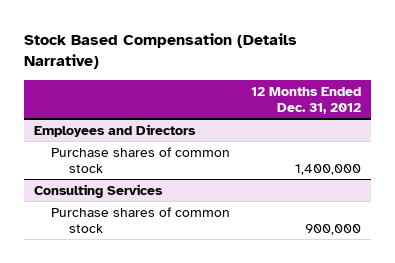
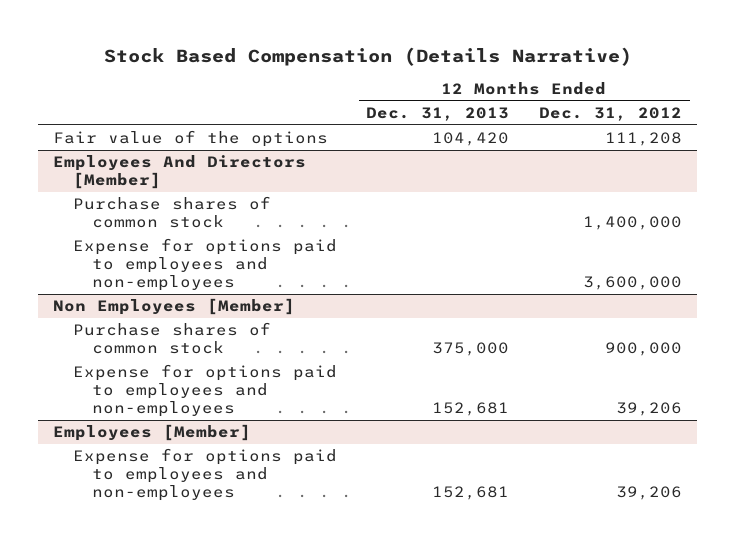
none -> [366,107,510,122] Dec. 31, 2013
none -> [53,130,329,148] Fair value of the options
[34,123,197,137] Employees and Directors -> [53,155,307,190] Employees And Directors [Member]
[34,183,164,198] Consulting Services -> none
none -> [72,238,337,292] Expense for options paid to employees and non-employees
none -> [53,298,296,316] Non Employees [Member]
none -> [72,364,337,418] Expense for options paid to employees and non-employees
none -> [53,424,252,442] Employees [Member]
none -> [72,448,337,502] Expense for options paid to employees and non-employees

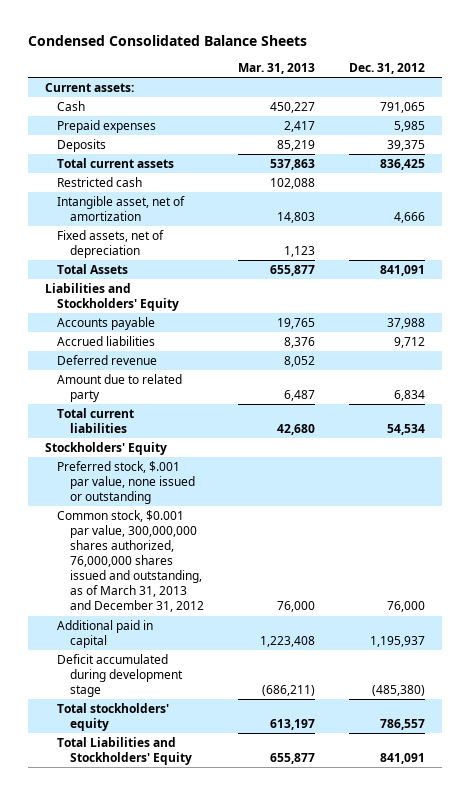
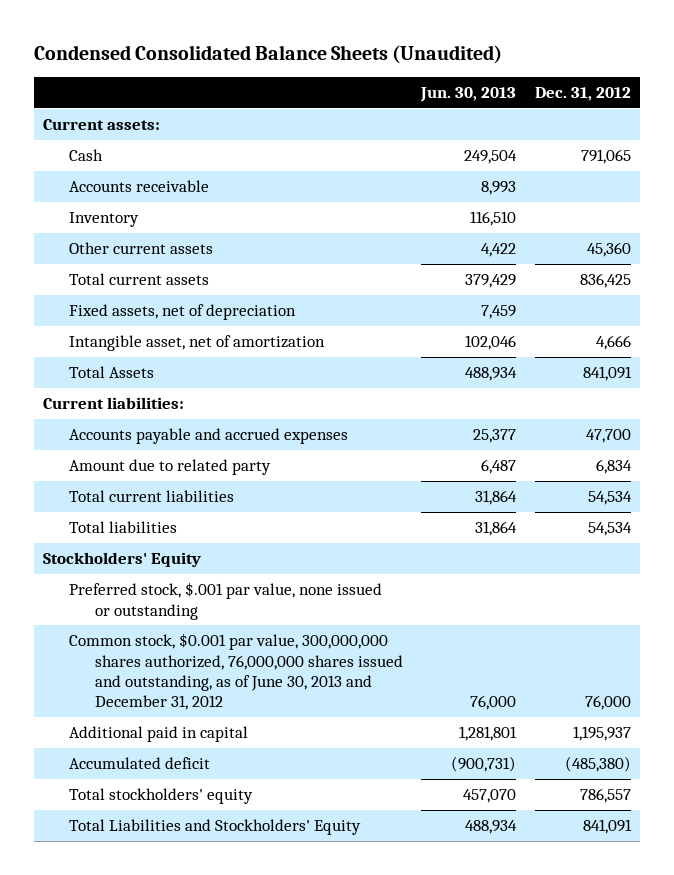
[27,35,307,47] Condensed Consolidated Balance Sheets -> [33,44,502,64] Condensed Consolidated Balance Sheets (Unaudited)
[238,63,316,75] Mar. 31, 2013 -> none
none -> [420,87,517,103] Jun. 30, 2013
[57,119,157,133] Prepaid expenses -> none
[57,138,107,152] Deposits -> none
none -> [68,180,209,193] Accounts receivable
none -> [68,212,139,228] Inventory
none -> [68,242,213,255] Other current assets
[57,176,143,187] Restricted cash -> none
[57,195,186,221] Intangible asset, net of amortization -> [68,335,325,352] Intangible asset, net of amortization
[44,282,180,311] Liabilities and Stockholders' Equity -> none
[57,335,156,346] Accrued liabilities -> none
[57,354,158,365] Deferred revenue -> none
none -> [42,397,184,410] Current liabilities:
[57,316,156,330] Accounts payable -> [68,428,348,445] Accounts payable and accrued expenses
[386,317,425,329] 37,988 -> [585,429,631,444] 47,700
none -> [68,521,177,534] Total liabilities
[57,509,205,613] Common stock, $0.001 par value, 300,000,000 shares authorized, 76,000,000 shares issued and outstanding, as of March 31, 2013 and December 31, 2012 -> [68,633,403,710] Common stock, $0.001 par value, 300,000,000 shares authorized, 76,000,000 shares issued and outstanding, as of June 30, 2013 and December 31, 2012
[57,653,184,698] Deficit accumulated during development stage -> [68,757,210,770] Accumulated deficit

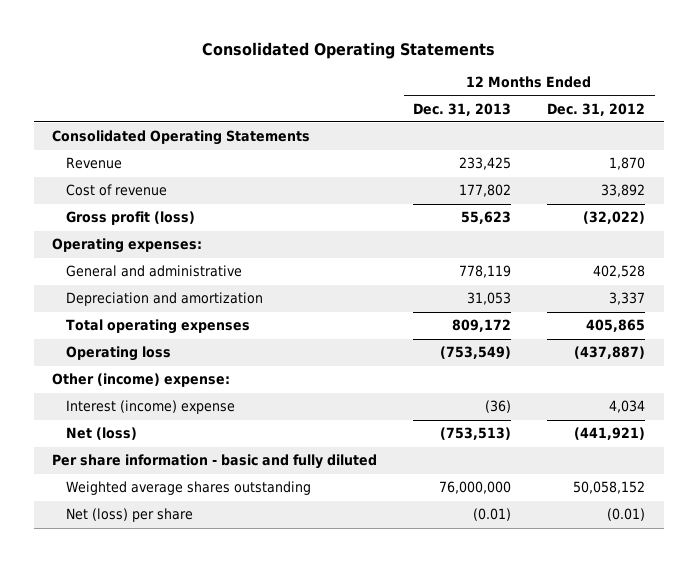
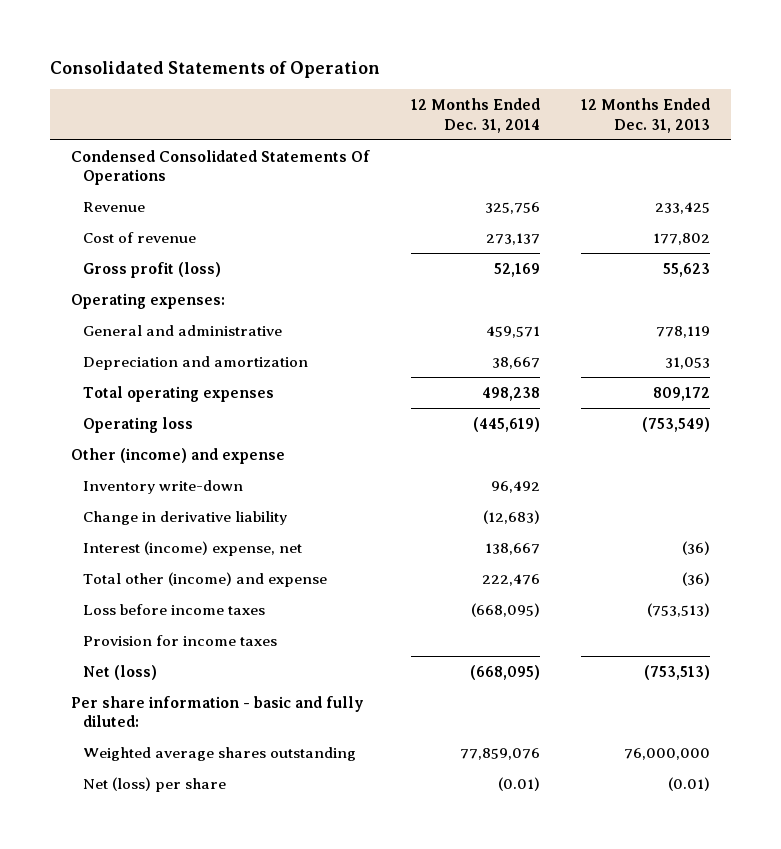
[201,42,495,60] Consolidated Operating Statements -> [50,60,381,78] Consolidated Statements of Operation
[547,102,646,116] Dec. 31, 2012 -> none
none -> [410,97,540,133] 12 Months Ended Dec. 31, 2014
[51,130,310,146] Consolidated Operating Statements -> [70,149,370,186] Condensed Consolidated Statements Of Operations
[51,373,230,388] Other (income) expense: -> [70,447,285,464] Other (income) and expense
none -> [83,479,244,494] Inventory write-down
none -> [83,510,288,525] Change in derivative liability
[65,400,235,415] Interest (income) expense -> [83,540,303,556] Interest (income) expense, net
none -> [83,571,328,587] Total other (income) and expense
none -> [83,603,266,615] Loss before income taxes
none -> [83,634,278,646] Provision for income taxes
[51,454,377,470] Per share information - basic and fully diluted -> [70,695,364,728] Per share information - basic and fully diluted:

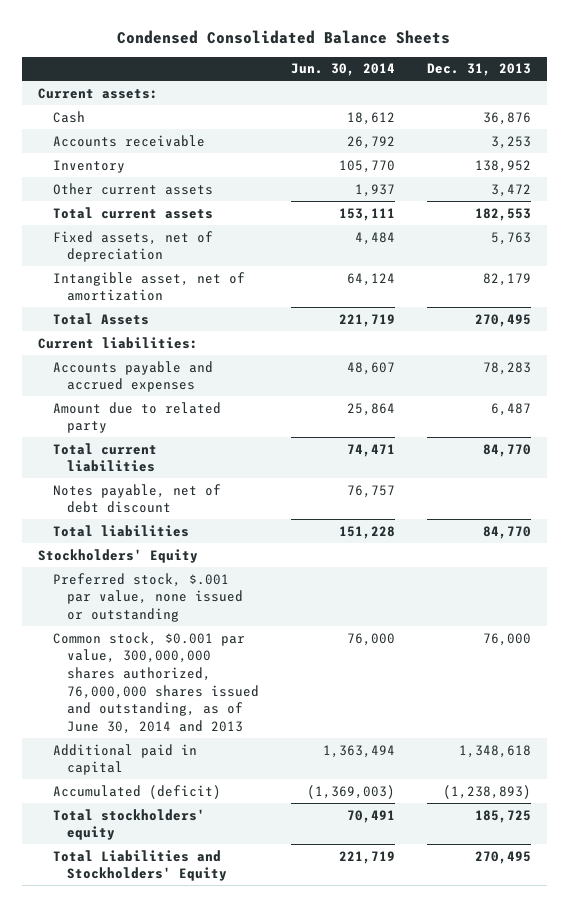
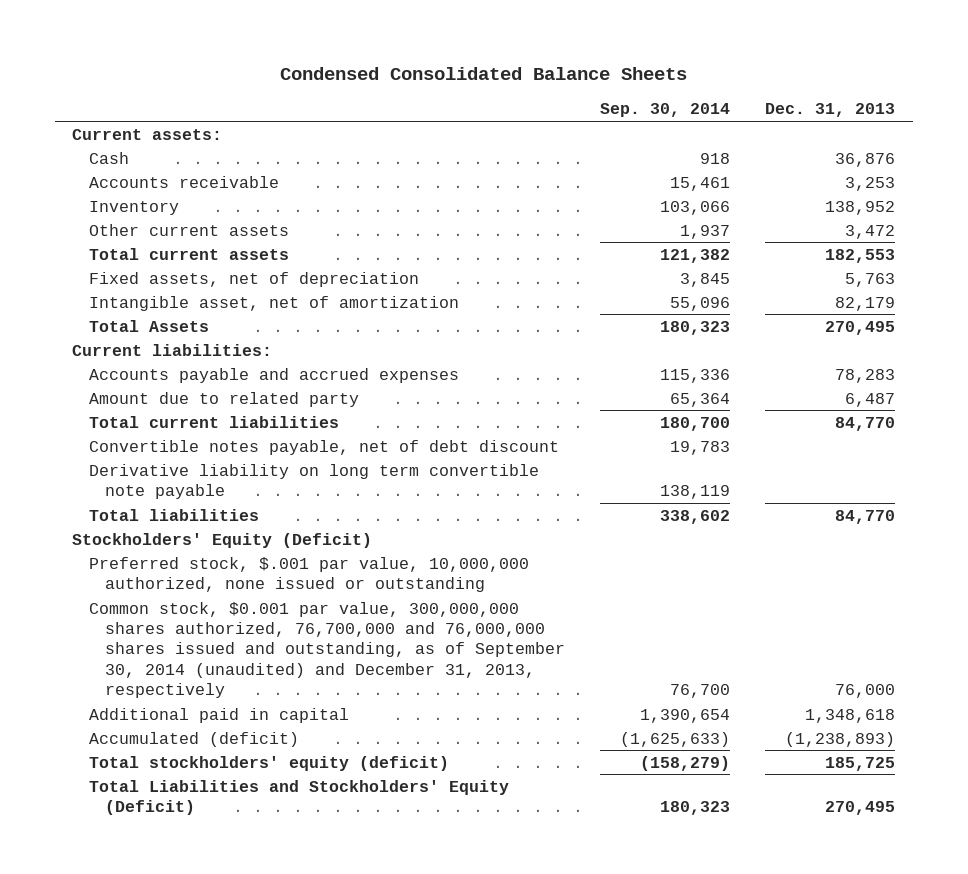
[291,63,396,77] Jun. 30, 2014 -> none
none -> [600,103,731,118] Sep. 30, 2014
[52,483,221,514] Notes payable, net of debt discount -> [88,439,559,455] Convertible notes payable, net of debt discount
none -> [88,463,539,500] Derivative liability on long term convertible note payable
[37,548,198,563] Stockholders' Equity -> [72,532,373,548] Stockholders' Equity (Deficit)
[52,572,244,623] Preferred stock, $.001 par value, none issued or outstanding -> [88,556,529,593] Preferred stock, $.001 par value, 10,000,000 authorized, none issued or outstanding
[52,631,260,735] Common stock, $0.001 par value, 300,000,000 shares authorized, 76,000,000 shares issued and outstanding, as of June 30, 2014 and 2013 -> [88,601,566,699] Common stock, $0.001 par value, 300,000,000 shares authorized, 76,700,000 and 76,000,000 shares issued and outstanding, as of September 30, 2014 (unaudited) and December 31, 2013, respectively
[52,808,205,841] Total stockholders' equity -> [88,755,449,771] Total stockholders' equity (deficit)
[52,849,228,882] Total Liabilities and Stockholders' Equity -> [88,779,509,816] Total Liabilities and Stockholders' Equity (Deficit)

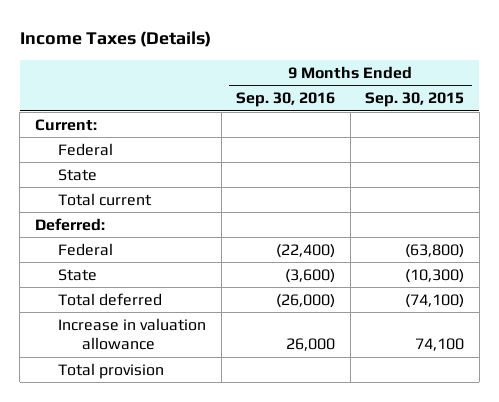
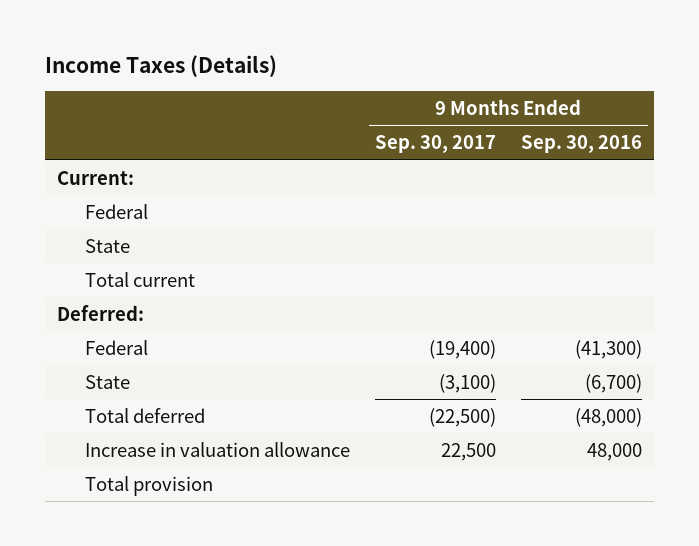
[365,92,465,108] Sep. 30, 2015 -> none
none -> [374,135,496,154] Sep. 30, 2017
[276,243,336,258] (22,400) -> [574,339,642,359] (41,300)
[285,268,336,283] (3,600) -> [584,373,642,393] (6,700)
[276,293,336,308] (26,000) -> [574,407,642,427] (48,000)
[286,338,336,352] 26,000 -> [586,442,642,461] 48,000

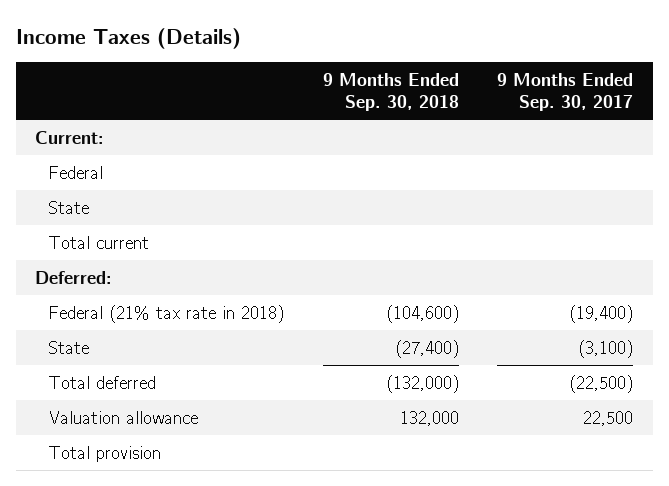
[520,135,642,154] Sep. 30, 2016 -> none
none -> [322,72,459,111] 9 Months Ended Sep. 30, 2018
[84,339,148,355] Federal -> [48,304,285,323] Federal (21% tax rate in 2018)
[84,441,350,457] Increase in valuation allowance -> [48,410,199,424] Valuation allowance

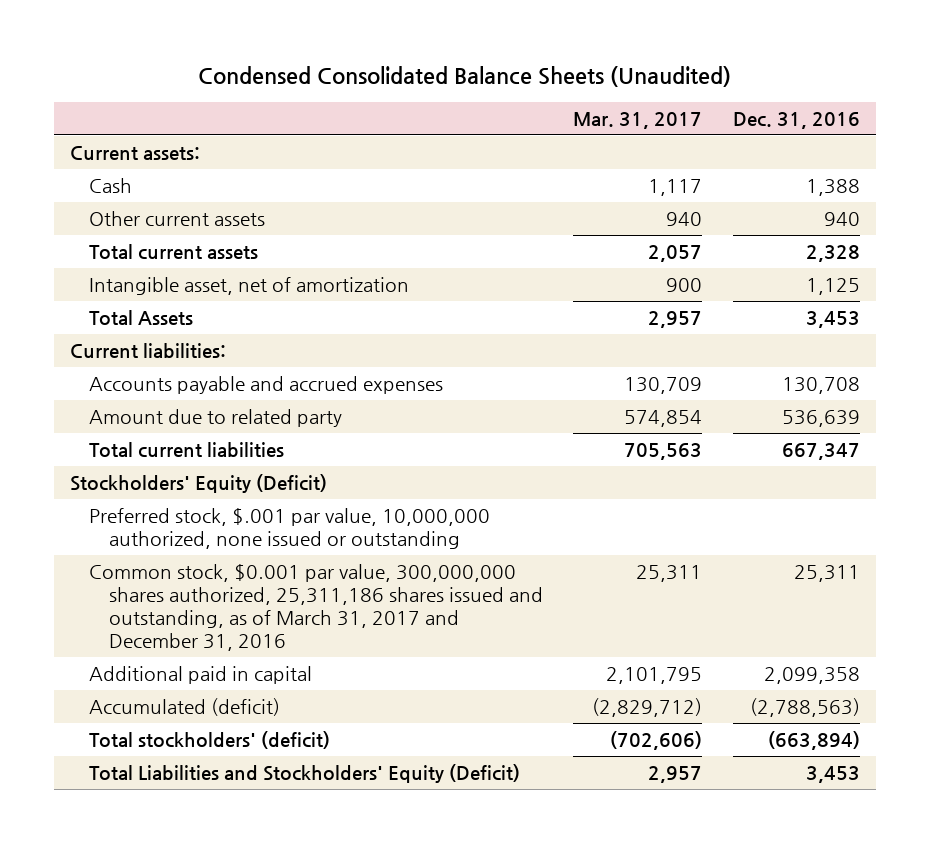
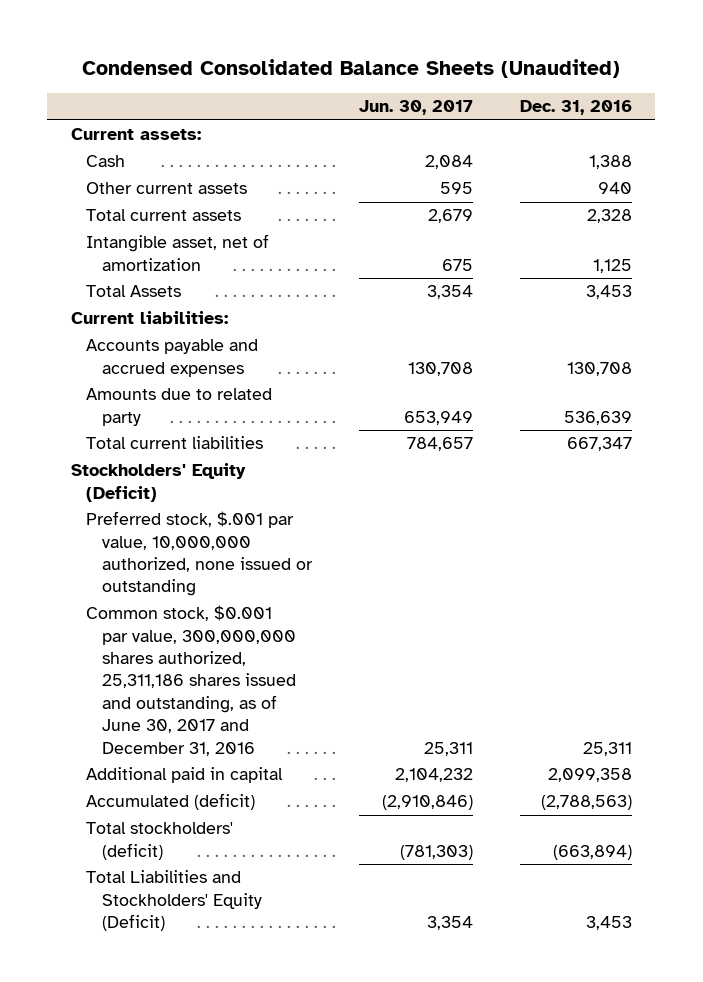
[573,111,703,129] Mar. 31, 2017 -> none
none -> [358,100,473,116] Jun. 30, 2017
[89,408,343,427] Amount due to related party -> [86,388,273,426] Amounts due to related party
[89,563,543,651] Common stock, $0.001 par value, 300,000,000 shares authorized, 25,311,186 shares issued and outstanding, as of March 31, 2017 and December 31, 2016 -> [86,605,297,756] Common stock, $0.001 par value, 300,000,000 shares authorized, 25,311,186 shares issued and outstanding, as of June 30, 2017 and December 31, 2016

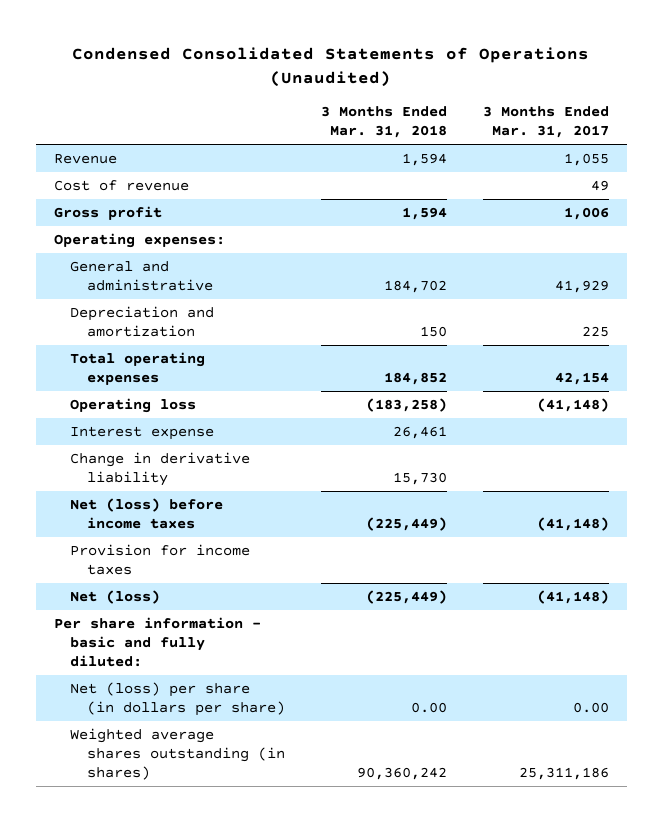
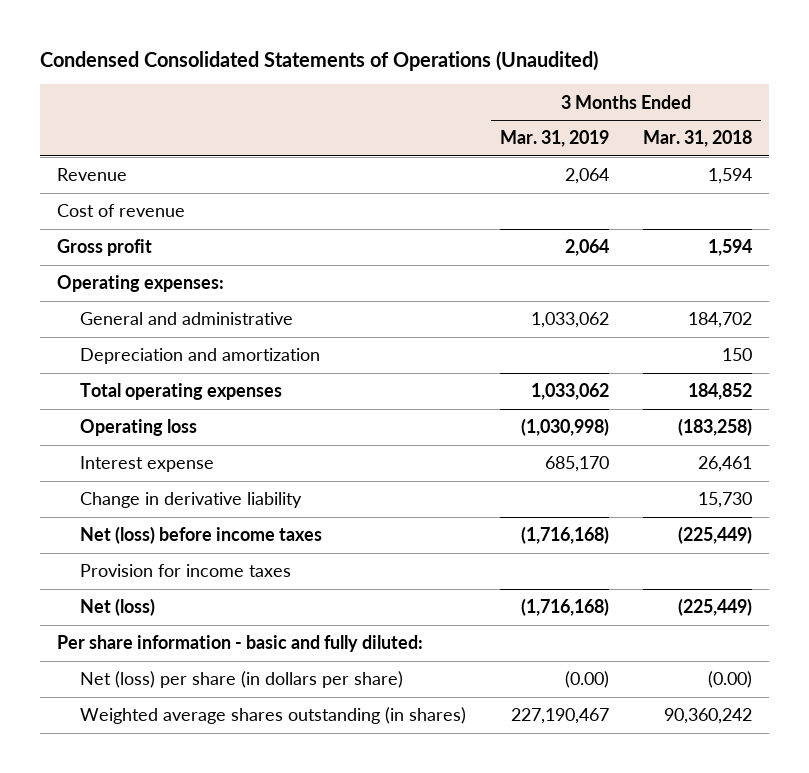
[482,106,609,139] 3 Months Ended Mar. 31, 2017 -> none
none -> [499,130,609,148] Mar. 31, 2019
[410,702,447,714] 0.00 -> [707,671,752,689] (0.00)

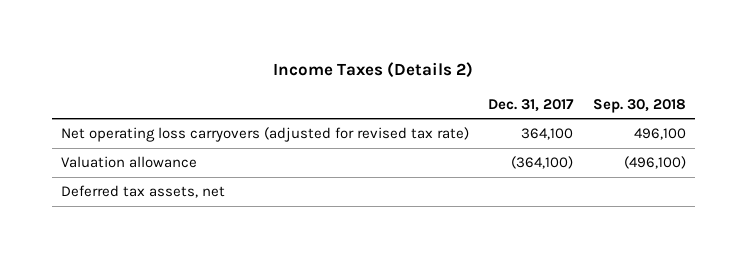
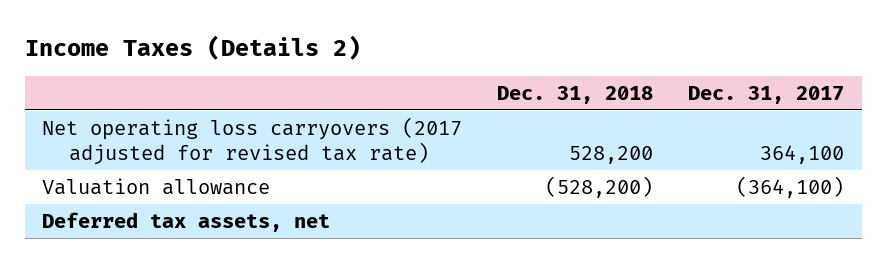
[592,98,686,113] Sep. 30, 2018 -> none
none -> [497,85,654,104] Dec. 31, 2018
[61,127,470,143] Net operating loss carryovers (adjusted for revised tax rate) -> [42,116,463,165] Net operating loss carryovers (2017 adjusted for revised tax rate)

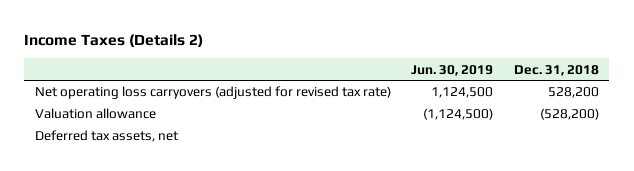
[688,85,845,104] Dec. 31, 2017 -> none
none -> [411,64,494,76] Jun. 30, 2019
[42,116,463,165] Net operating loss carryovers (2017 adjusted for revised tax rate) -> [34,86,391,100] Net operating loss carryovers (adjusted for revised tax rate)

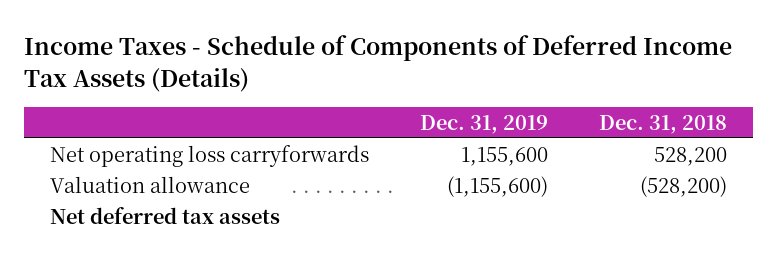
[24,34,204,48] Income Taxes (Details 2) -> [24,35,733,92] Income Taxes - Schedule of Components of Deferred Income Tax Assets (Details)
[411,64,494,76] Jun. 30, 2019 -> none
none -> [419,114,548,134] Dec. 31, 2019
[34,86,391,100] Net operating loss carryovers (adjusted for revised tax rate) -> [49,144,369,167] Net operating loss carryforwards
[34,130,179,143] Deferred tax assets, net -> [49,206,280,224] Net deferred tax assets

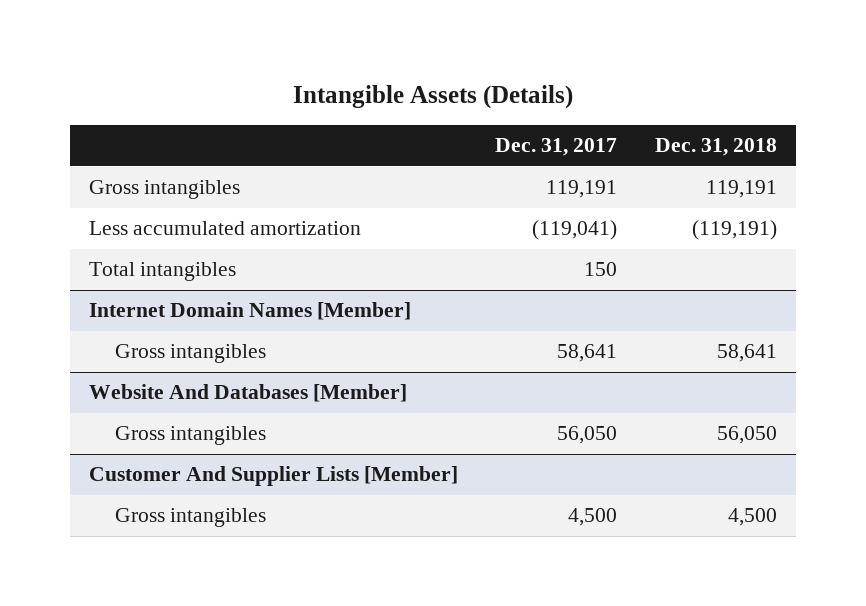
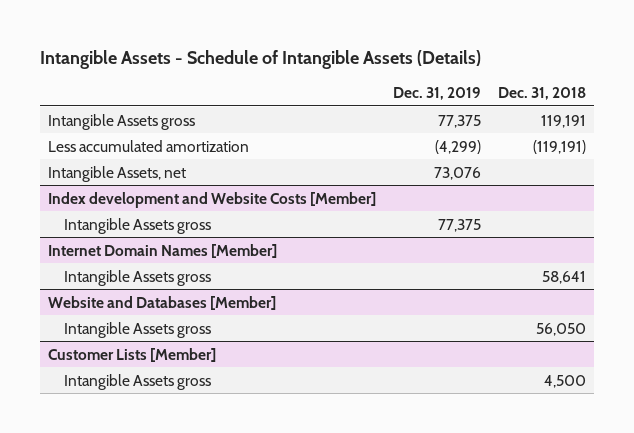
[292,85,573,110] Intangible Assets (Details) -> [39,50,481,70] Intangible Assets - Schedule of Intangible Assets (Details)
[495,138,618,157] Dec. 31, 2017 -> none
none -> [392,87,481,101] Dec. 31, 2019
[88,180,240,200] Gross intangibles -> [48,113,196,130] Intangible Assets gross
[88,262,236,282] Total intangibles -> [48,165,187,182] Intangible Assets, net
none -> [48,191,377,208] Index development and Website Costs [Member]
none -> [63,217,211,234] Intangible Assets gross
[115,344,267,364] Gross intangibles -> [63,269,211,286] Intangible Assets gross
[88,384,407,403] Website And Databases [Member] -> [48,295,277,310] Website and Databases [Member]
[115,426,267,446] Gross intangibles -> [63,321,211,338] Intangible Assets gross
[88,466,458,487] Customer And Supplier Lists [Member] -> [48,347,217,362] Customer Lists [Member]
[115,508,267,528] Gross intangibles -> [63,373,211,390] Intangible Assets gross

